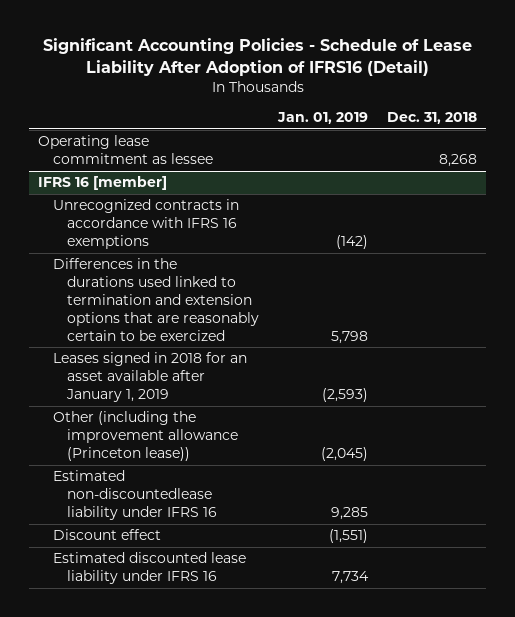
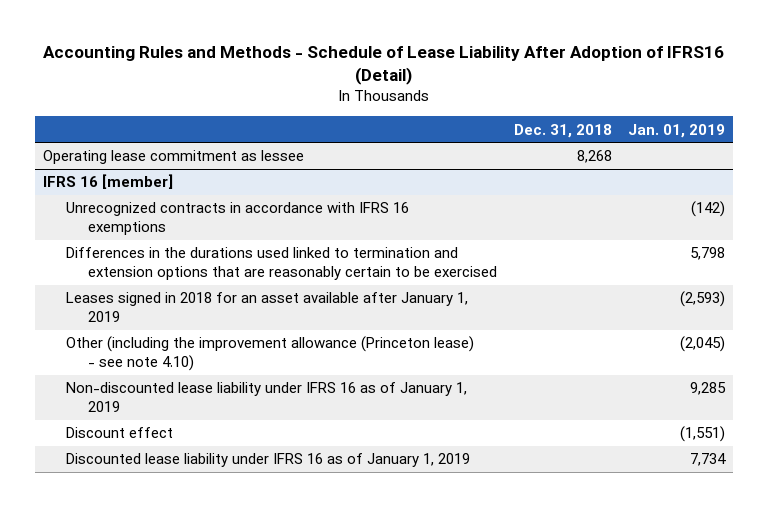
[42,38,472,76] Significant Accounting Policies - Schedule of Lease Liability After Adoption of IFRS16 (Detail) -> [42,45,724,86] Accounting Rules and Methods - Schedule of Lease Liability After Adoption of IFRS16 (Detail)
[52,258,260,341] Differences in the durations used linked to termination and extension options that are reasonably certain to be exercized -> [65,247,498,281] Differences in the durations used linked to termination and extension options that are reasonably certain to be exercised
[52,411,239,462] Other (including the improvement allowance (Princeton lease)) -> [65,336,474,372] Other (including the improvement allowance (Princeton lease) - see note 4.10)
[52,470,218,521] Estimated non-discountedlease liability under IFRS 16 -> [65,382,467,413] Non-discounted lease liability under IFRS 16 as of January 1, 2019
[52,552,246,585] Estimated discounted lease liability under IFRS 16 -> [65,453,470,468] Discounted lease liability under IFRS 16 as of January 1, 2019

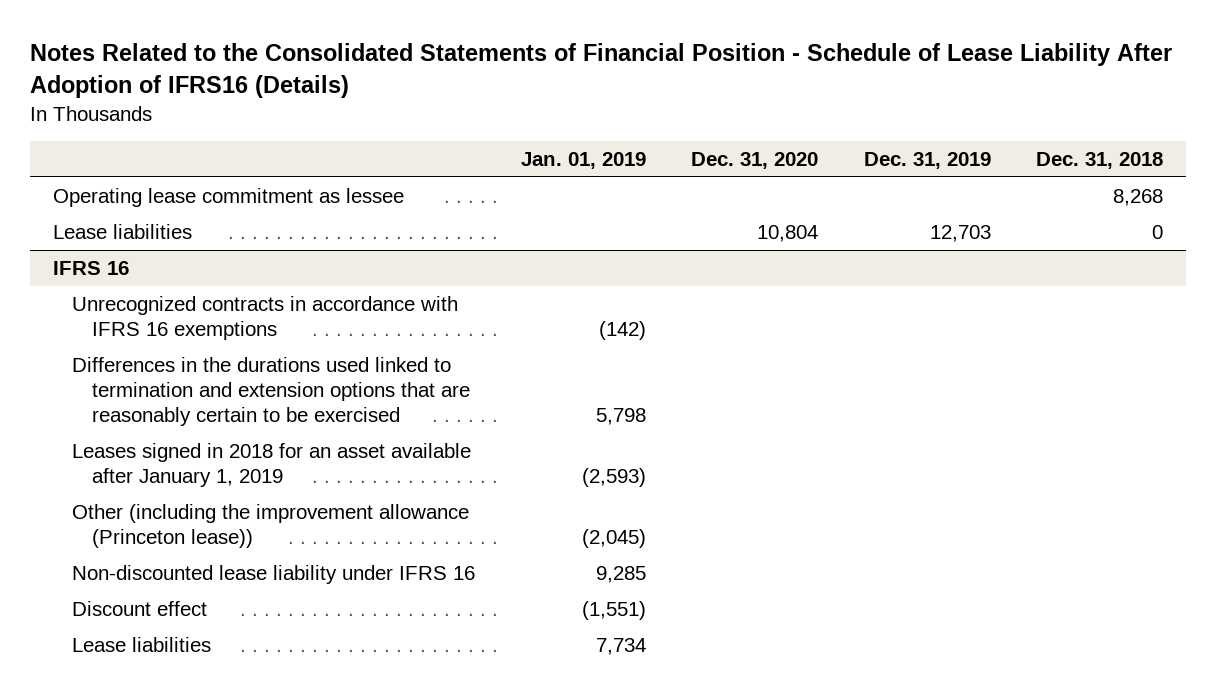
[42,45,724,86] Accounting Rules and Methods - Schedule of Lease Liability After Adoption of IFRS16 (Detail) -> [29,43,1172,99] Notes Related to the Consolidated Statements of Financial Position - Schedule of Lease Liability After Adoption of IFRS16 (Details)
none -> [691,151,819,169] Dec. 31, 2020
none -> [863,151,991,169] Dec. 31, 2019
none -> [52,223,192,239] Lease liabilities
[42,174,173,190] IFRS 16 [member] -> [52,260,129,275] IFRS 16
[65,336,474,372] Other (including the improvement allowance (Princeton lease) - see note 4.10) -> [72,503,470,548] Other (including the improvement allowance (Princeton lease))
[65,382,467,413] Non-discounted lease liability under IFRS 16 as of January 1, 2019 -> [72,564,476,584] Non-discounted lease liability under IFRS 16
[65,453,470,468] Discounted lease liability under IFRS 16 as of January 1, 2019 -> [72,636,212,652] Lease liabilities

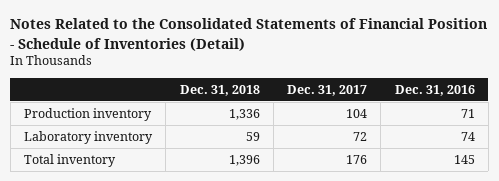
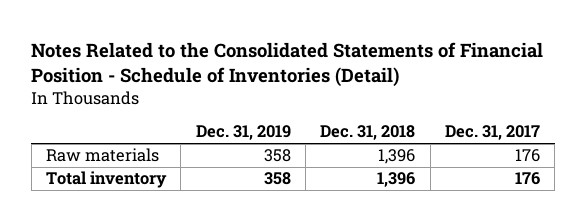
[394,84,475,96] Dec. 31, 2016 -> none
none -> [195,125,291,141] Dec. 31, 2019
[23,108,152,122] Production inventory -> none
[23,131,153,145] Laboratory inventory -> none
none -> [46,148,160,163] Raw materials

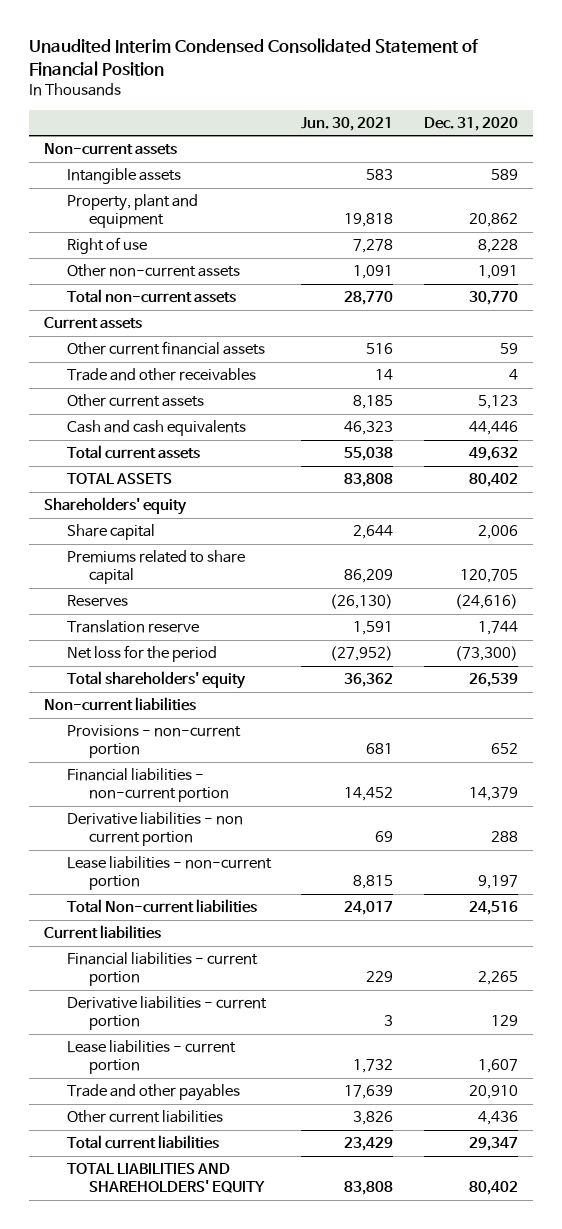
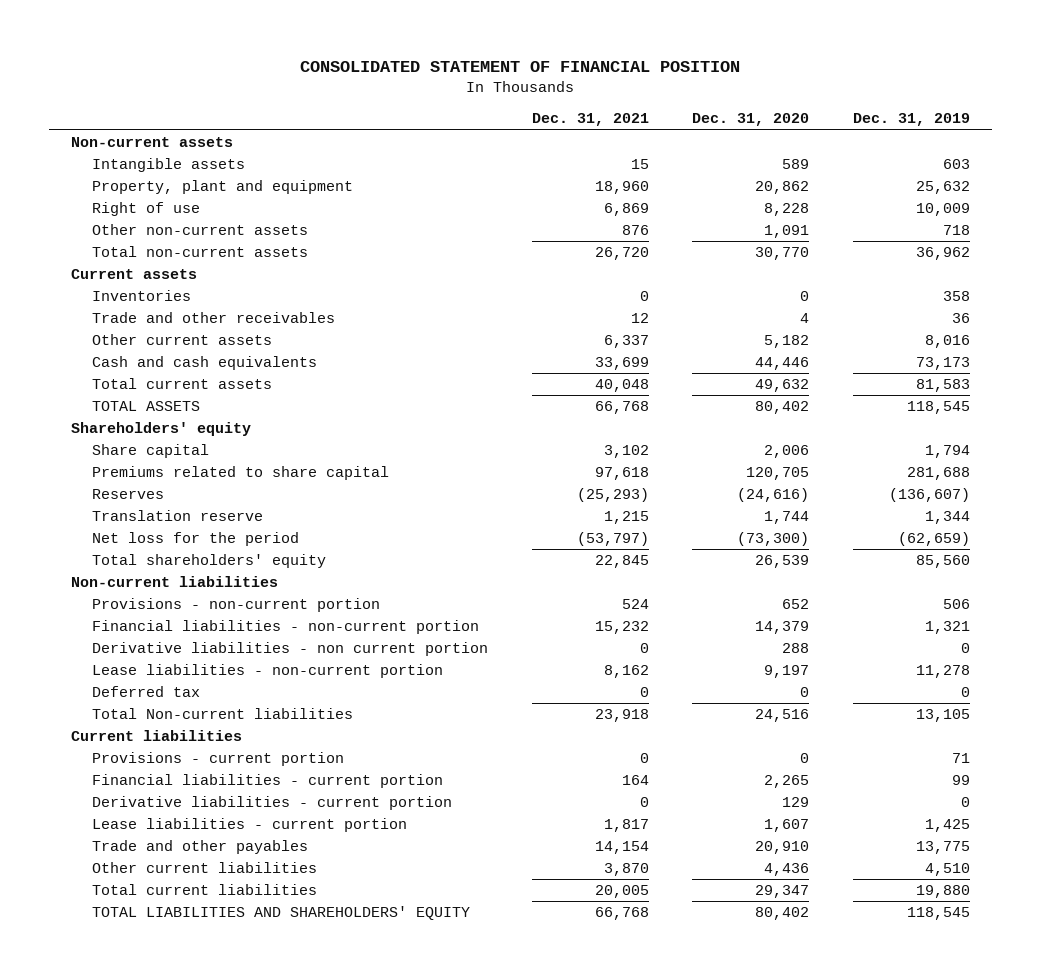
[29,38,480,77] Unaudited Interim Condensed Consolidated Statement of Financial Position -> [300,61,741,73] CONSOLIDATED STATEMENT OF FINANCIAL POSITION
[301,116,394,131] Jun. 30, 2021 -> none
none -> [531,113,649,127] Dec. 31, 2021
none -> [852,113,970,127] Dec. 31, 2019
[66,341,265,356] Other current financial assets -> none
none -> [92,290,192,302] Inventories
[477,395,518,410] 5,123 -> [764,335,810,349] 5,182
none -> [92,686,201,698] Deferred tax
none -> [92,752,345,767] Provisions - current portion

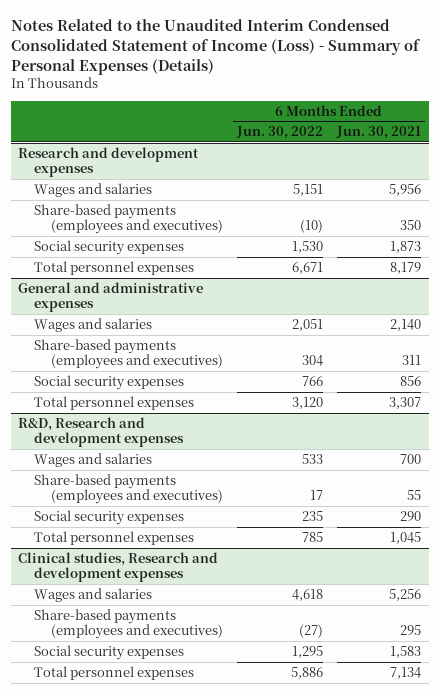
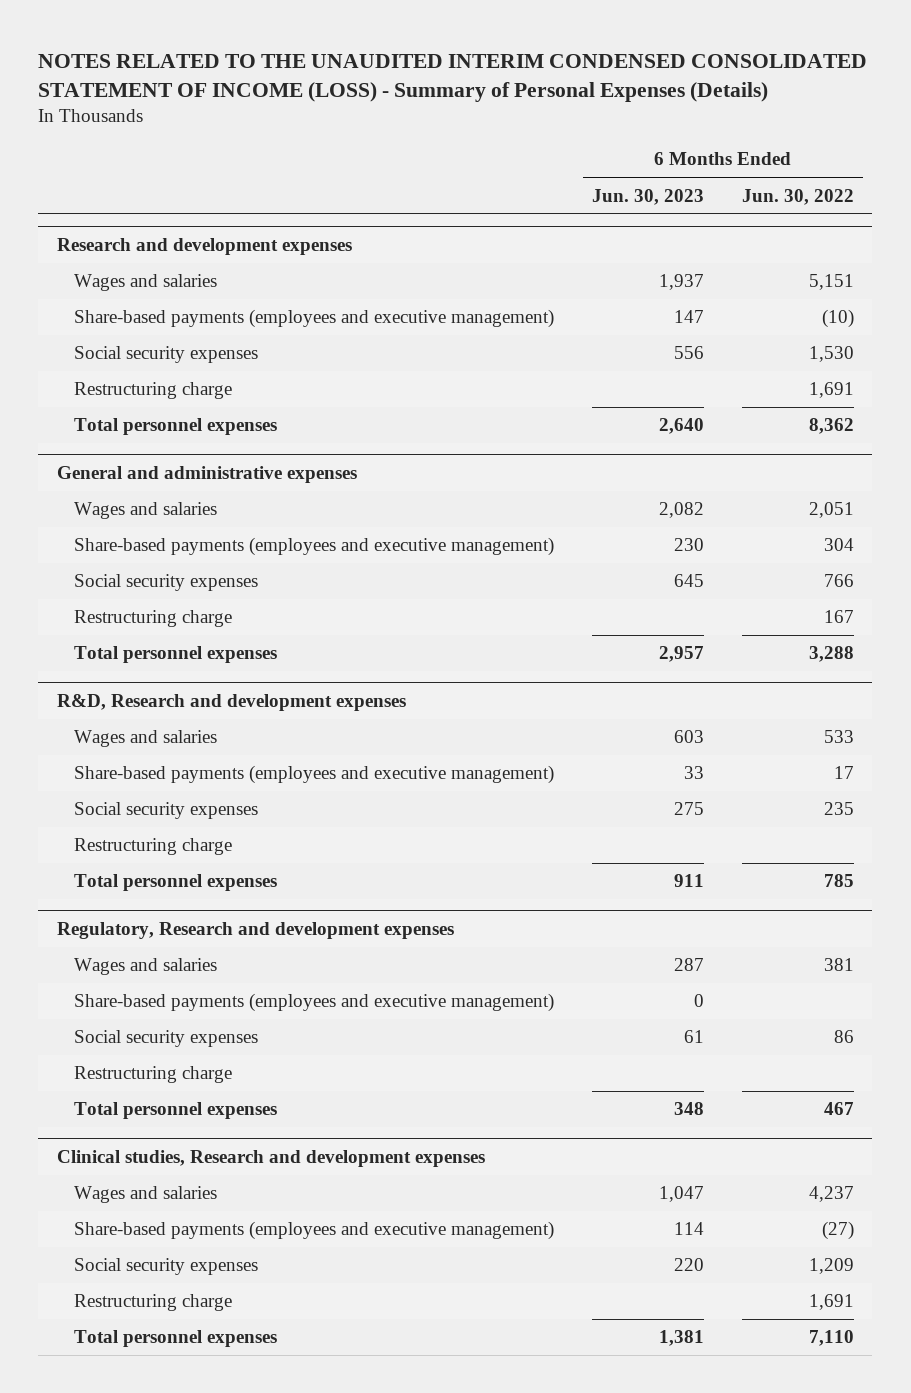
[11,18,422,75] Notes Related to the Unaudited Interim Condensed Consolidated Statement of Income (Loss) - Summary of Personal Expenses (Details) -> [38,53,868,102] NOTES RELATED TO THE UNAUDITED INTERIM CONDENSED CONSOLIDATED STATEMENT OF INCOME (LOSS) - Summary of Personal Expenses (Details)
[336,126,422,140] Jun. 30, 2021 -> none
none -> [591,188,704,205] Jun. 30, 2023
[34,203,223,235] Share-based payments (employees and executives) -> [74,309,555,329] Share-based payments (employees and executive management)
none -> [74,382,233,400] Restructuring charge
[291,261,323,274] 6,671 -> [808,418,854,435] 8,362
[34,338,223,370] Share-based payments (employees and executives) -> [74,537,555,557] Share-based payments (employees and executive management)
none -> [74,610,233,628] Restructuring charge
[291,396,323,409] 3,120 -> [808,646,854,663] 3,288
[34,473,223,505] Share-based payments (employees and executives) -> [74,765,555,785] Share-based payments (employees and executive management)
none -> [74,838,233,856] Restructuring charge
none -> [57,921,455,939] Regulatory, Research and development expenses
none -> [74,958,218,976] Wages and salaries
none -> [74,993,555,1013] Share-based payments (employees and executive management)
none -> [74,1030,259,1048] Social security expenses
none -> [74,1066,233,1084] Restructuring charge
none -> [74,1102,278,1120] Total personnel expenses
[291,588,323,601] 4,618 -> [808,1186,854,1203] 4,237
[34,608,223,640] Share-based payments (employees and executives) -> [74,1221,555,1241] Share-based payments (employees and executive management)
[291,645,323,658] 1,295 -> [808,1258,854,1275] 1,209
none -> [74,1294,233,1312] Restructuring charge
[290,666,323,679] 5,886 -> [808,1330,854,1347] 7,110

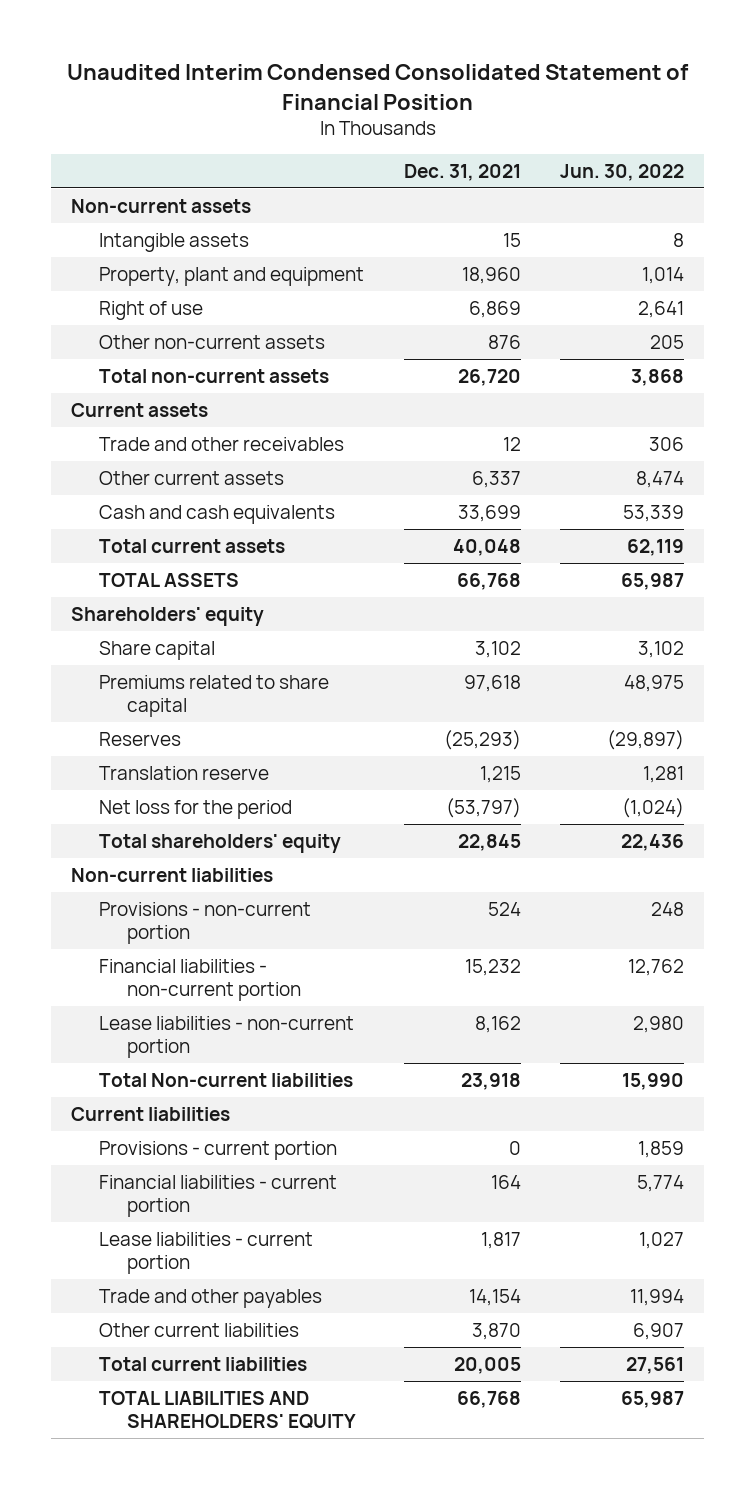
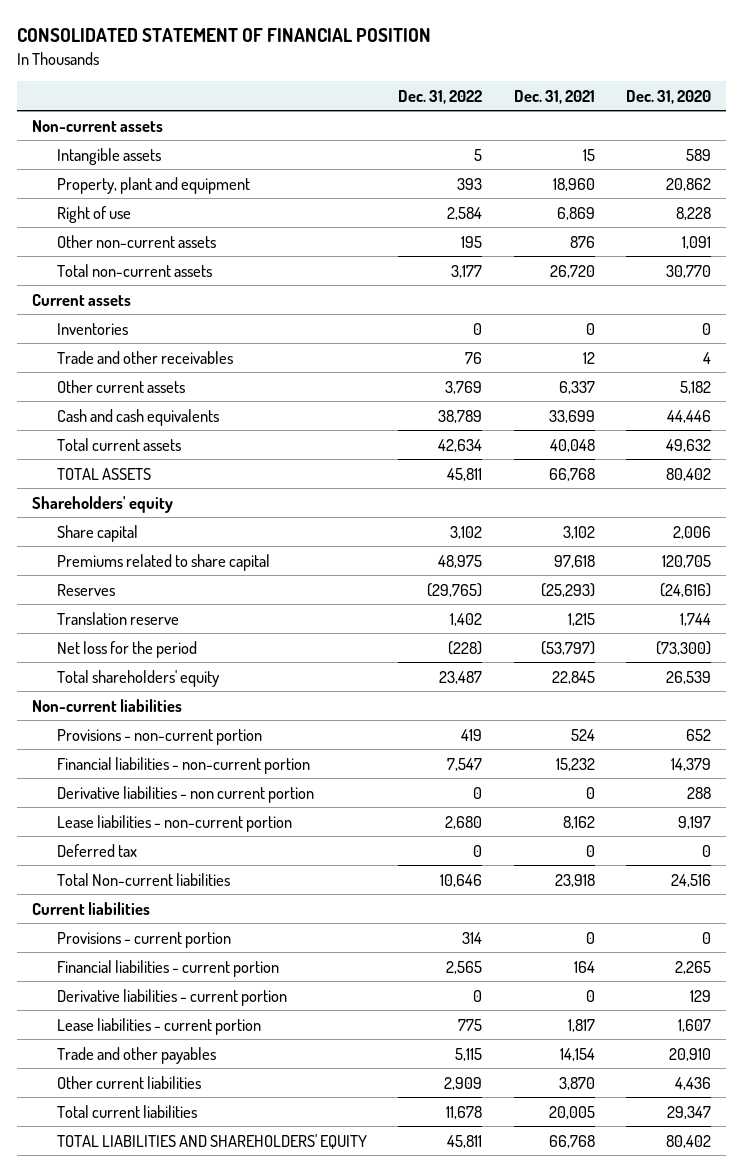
[66,64,689,110] Unaudited Interim Condensed Consolidated Statement of Financial Position -> [16,28,431,43] CONSOLIDATED STATEMENT OF FINANCIAL POSITION
[560,163,685,181] Jun. 30, 2022 -> none
none -> [398,89,483,104] Dec. 31, 2022
none -> [625,89,711,104] Dec. 31, 2020
none -> [57,322,129,335] Inventories
none -> [57,785,315,803] Derivative liabilities - non current portion
none -> [57,843,138,857] Deferred tax
none -> [57,988,288,1006] Derivative liabilities - current portion

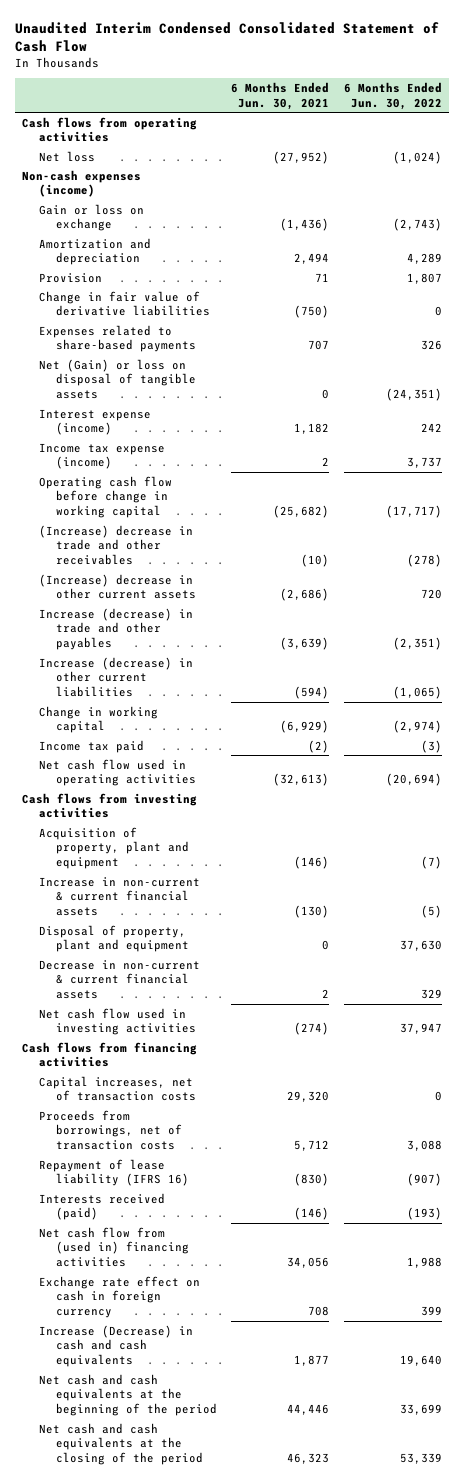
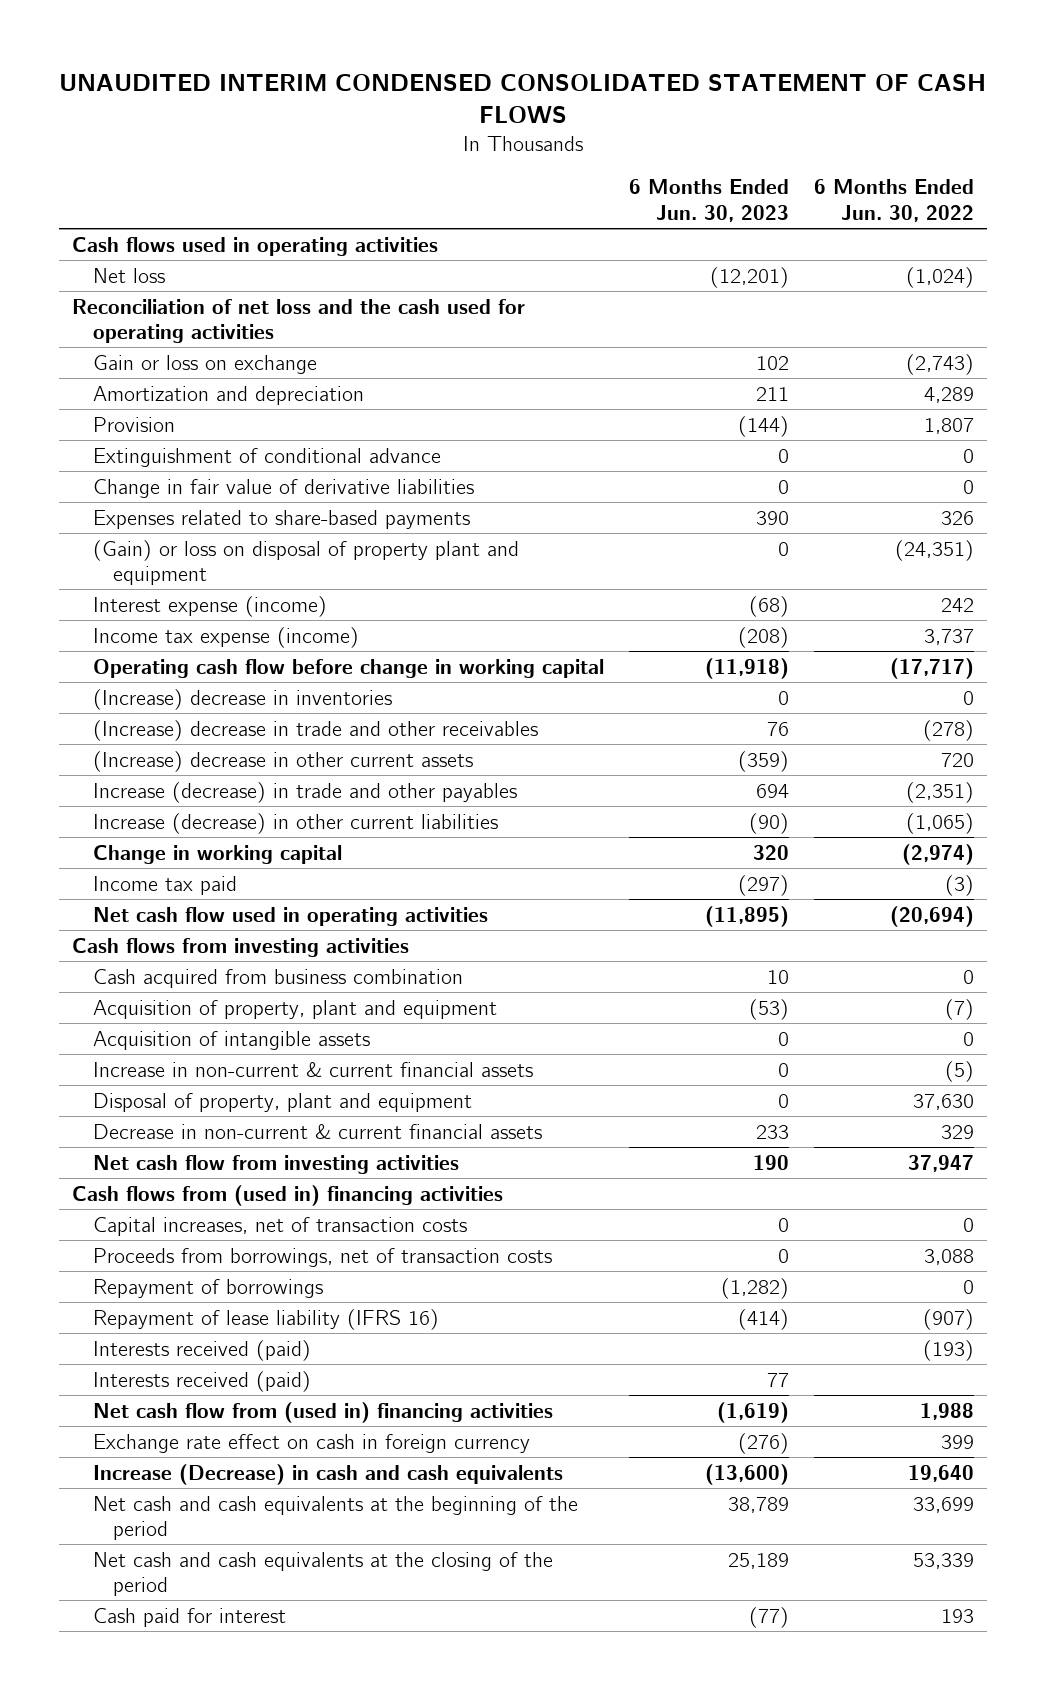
[14,21,439,52] Unaudited Interim Condensed Consolidated Statement of Cash Flow -> [59,74,987,124] UNAUDITED INTERIM CONDENSED CONSOLIDATED STATEMENT OF CASH FLOWS
[231,81,330,110] 6 Months Ended Jun. 30, 2021 -> none
none -> [629,179,790,222] 6 Months Ended Jun. 30, 2023
[21,116,197,143] Cash flows from operating activities -> [71,236,438,256] Cash flows used in operating activities
[21,169,141,198] Non-cash expenses (income) -> [71,298,525,343] Reconciliation of net loss and the cash used for operating activities
none -> [92,447,441,467] Extinguishment of conditional advance
[38,358,196,400] Net (Gain) or loss on disposal of tangible assets -> [92,539,519,585] (Gain) or loss on disposal of property plant and equipment
none -> [92,688,392,710] (Increase) decrease in inventories
none -> [92,968,463,988] Cash acquired from business combination
none -> [92,1030,370,1050] Acquisition of intangible assets
[38,1007,196,1036] Net cash flow used in investing activities -> [92,1154,459,1174] Net cash flow from investing activities
[21,1041,197,1068] Cash flows from financing activities -> [71,1184,503,1206] Cash flows from (used in) financing activities
none -> [92,1278,323,1298] Repayment of borrowings
none -> [92,1370,311,1392] Interests received (paid)
none -> [92,1607,286,1627] Cash paid for interest

